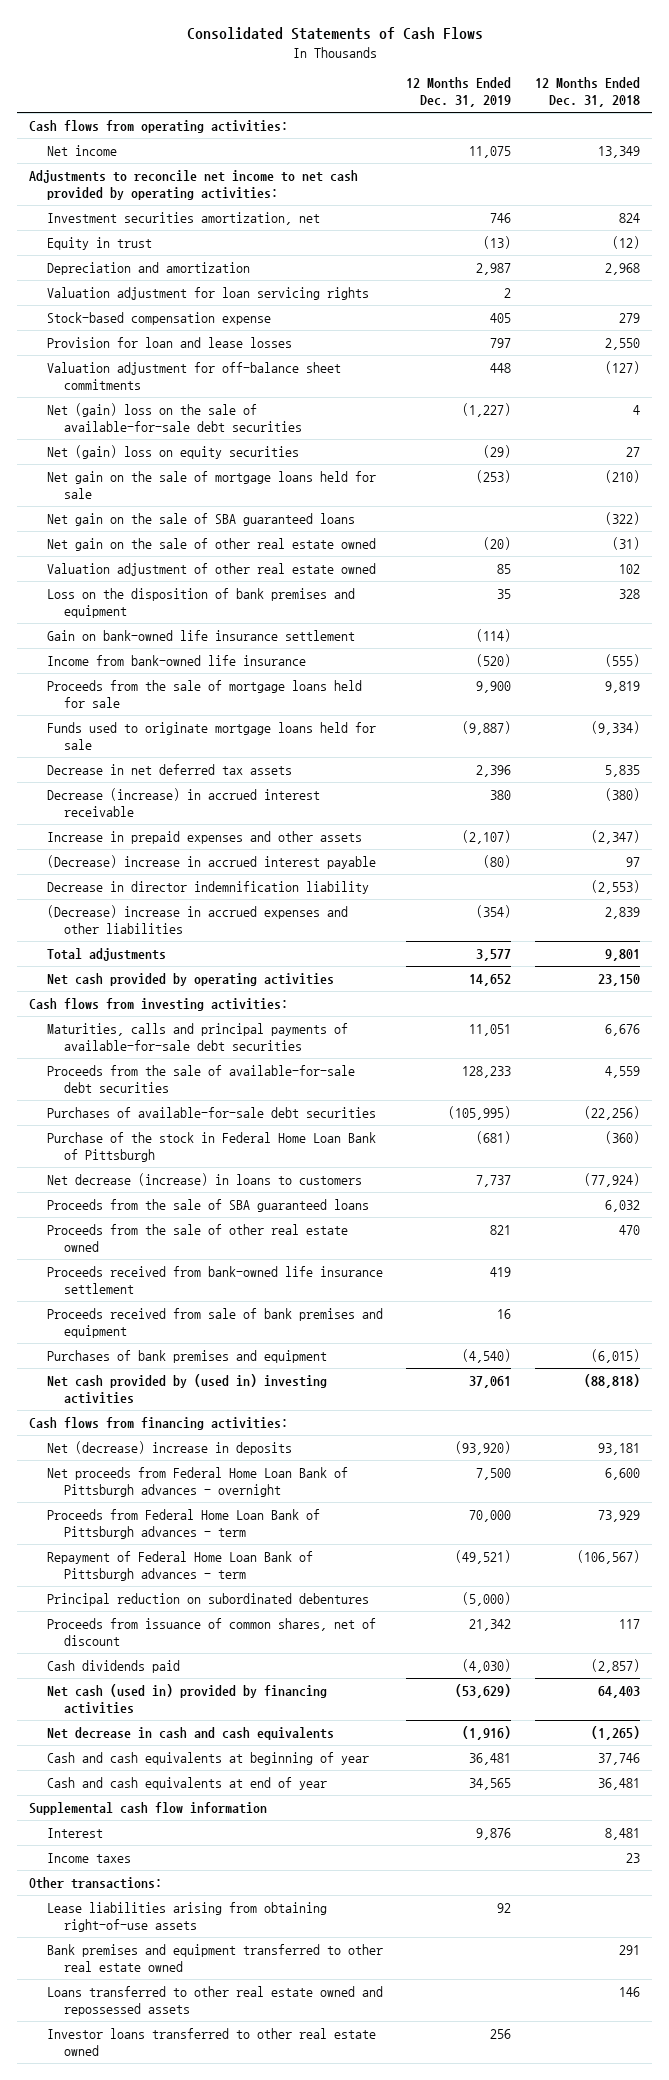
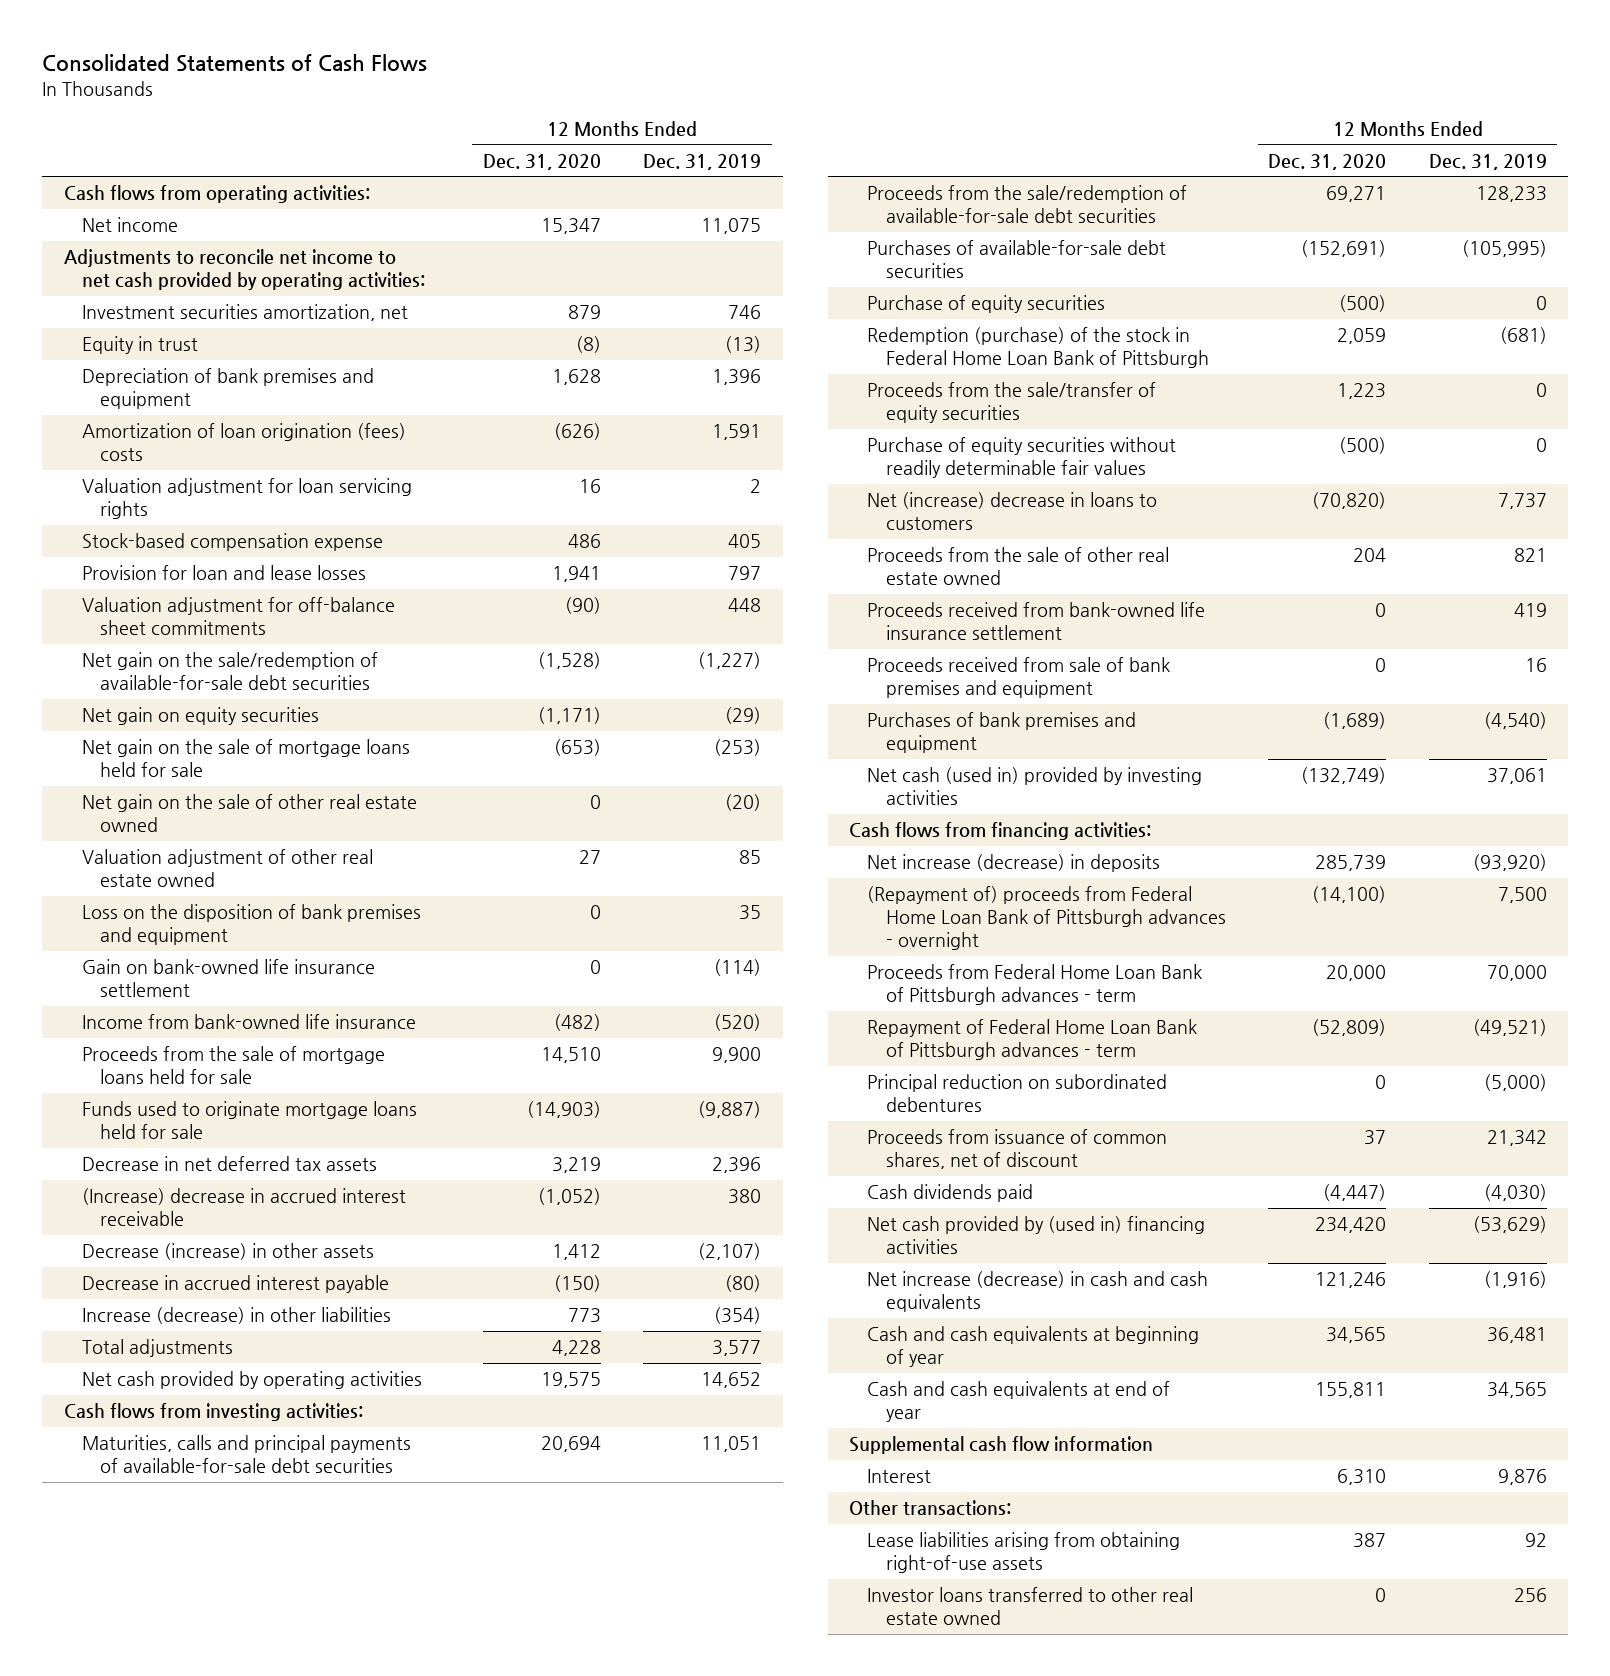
[534,76,640,108] 12 Months Ended Dec. 31, 2018 -> none
none -> [482,153,601,170] Dec. 31, 2020
[46,261,250,275] Depreciation and amortization -> [82,368,375,410] Depreciation of bank premises and equipment
[476,262,512,275] 2,987 -> [712,369,762,386] 1,396
none -> [82,423,407,462] Amortization of loan origination (fees) costs
[46,402,302,432] Net (gain) loss on the sale of available-for-sale debt securities -> [82,652,379,691] Net gain on the sale/redemption of available-for-sale debt securities
[46,444,299,459] Net (gain) loss on equity securities -> [82,707,320,726] Net gain on equity securities
[46,512,355,526] Net gain on the sale of SBA guaranteed loans -> none
[46,880,369,894] Decrease in director indemnification liability -> none
[46,787,320,817] Decrease (increase) in accrued interest receivable -> [82,1188,407,1227] (Increase) decrease in accrued interest receivable
[46,830,362,844] Increase in prepaid expenses and other assets -> [82,1243,375,1261] Decrease (increase) in other assets
[46,854,376,869] (Decrease) increase in accrued interest payable -> [82,1275,390,1294] Decrease in accrued interest payable
[46,904,348,934] (Decrease) increase in accrued expenses and other liabilities -> [82,1307,392,1325] Increase (decrease) in other liabilities
[46,1064,355,1093] Proceeds from the sale of available-for-sale debt securities -> [867,185,1188,224] Proceeds from the sale/redemption of available-for-sale debt securities
[46,1198,369,1212] Proceeds from the sale of SBA guaranteed loans -> none
none -> [867,295,1106,314] Purchase of equity securities
[46,1131,376,1162] Purchase of the stock in Federal Home Loan Bank of Pittsburgh -> [867,327,1209,369] Redemption (purchase) of the stock in Federal Home Loan Bank of Pittsburgh
none -> [867,382,1157,424] Proceeds from the sale/transfer of equity securities
none -> [867,437,1177,479] Purchase of equity securities without readily determinable fair values
[46,1172,362,1186] Net decrease (increase) in loans to customers -> [867,492,1158,531] Net (increase) decrease in loans to customers
[46,1373,327,1404] Net cash provided by (used in) investing activities -> [867,767,1203,806] Net cash (used in) provided by investing activities
[46,1440,292,1455] Net (decrease) increase in deposits -> [867,854,1161,873] Net increase (decrease) in deposits
[46,1466,348,1497] Net proceeds from Federal Home Loan Bank of Pittsburgh advances - overnight -> [867,886,1226,951] (Repayment of) proceeds from Federal Home Loan Bank of Pittsburgh advances - overnight
[46,1683,327,1714] Net cash (used in) provided by financing activities -> [867,1216,1206,1255] Net cash provided by (used in) financing activities
[46,1726,334,1740] Net decrease in cash and cash equivalents -> [867,1271,1209,1313] Net increase (decrease) in cash and cash equivalents
[46,1852,131,1863] Income taxes -> none
[46,1943,383,1972] Bank premises and equipment transferred to other real estate owned -> none
[46,1985,383,2016] Loans transferred to other real estate owned and repossessed assets -> none

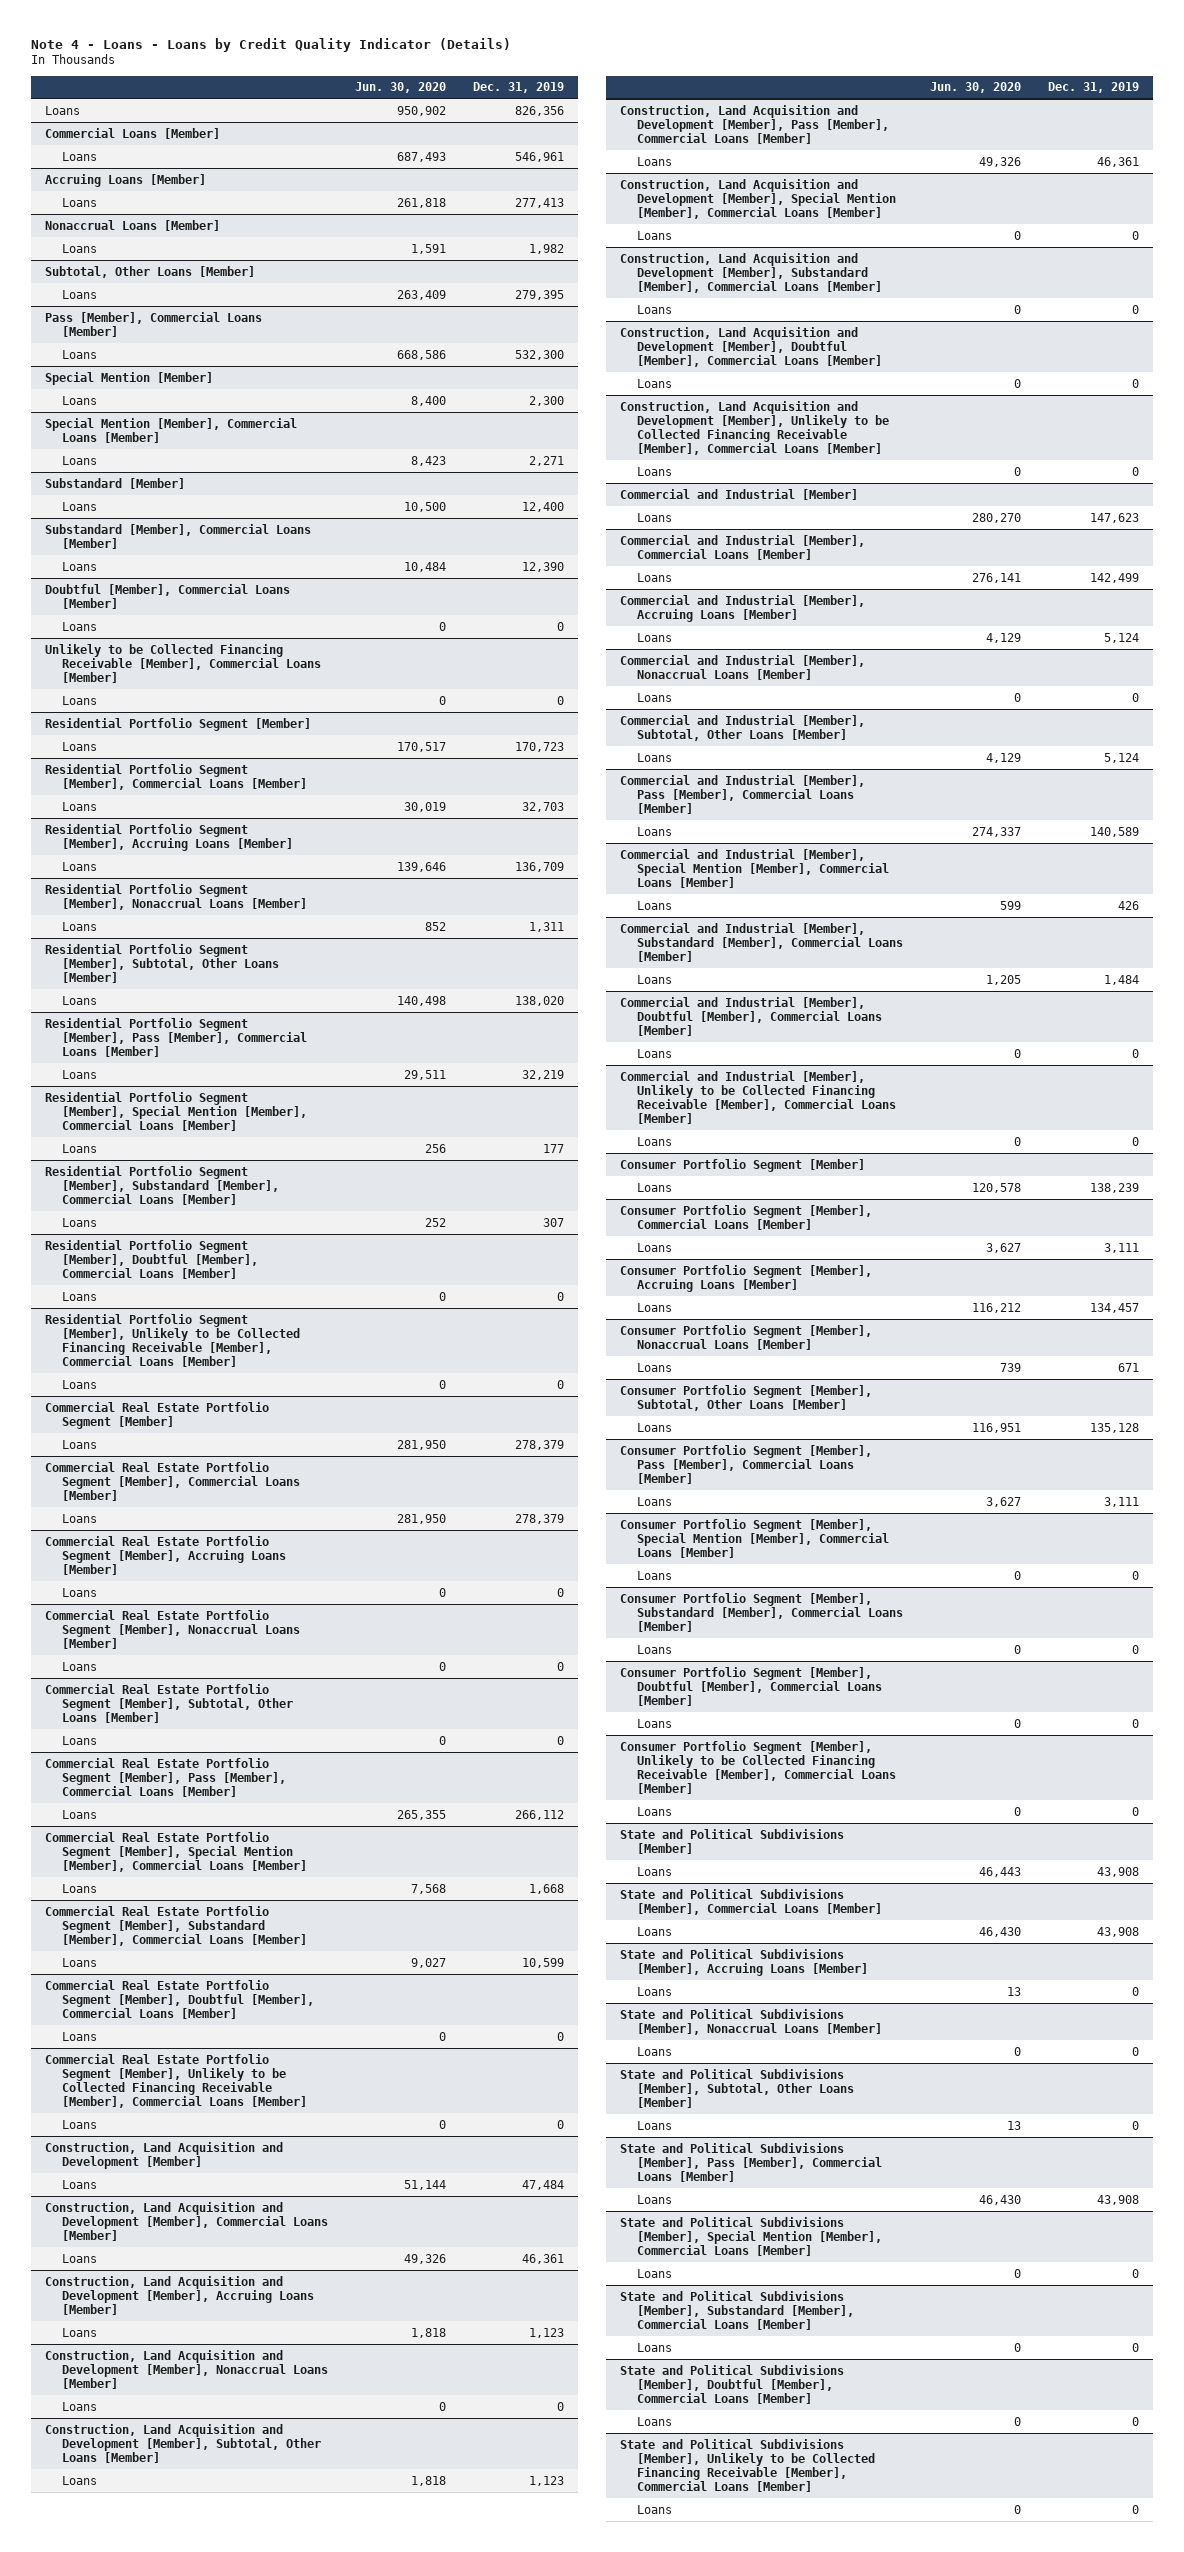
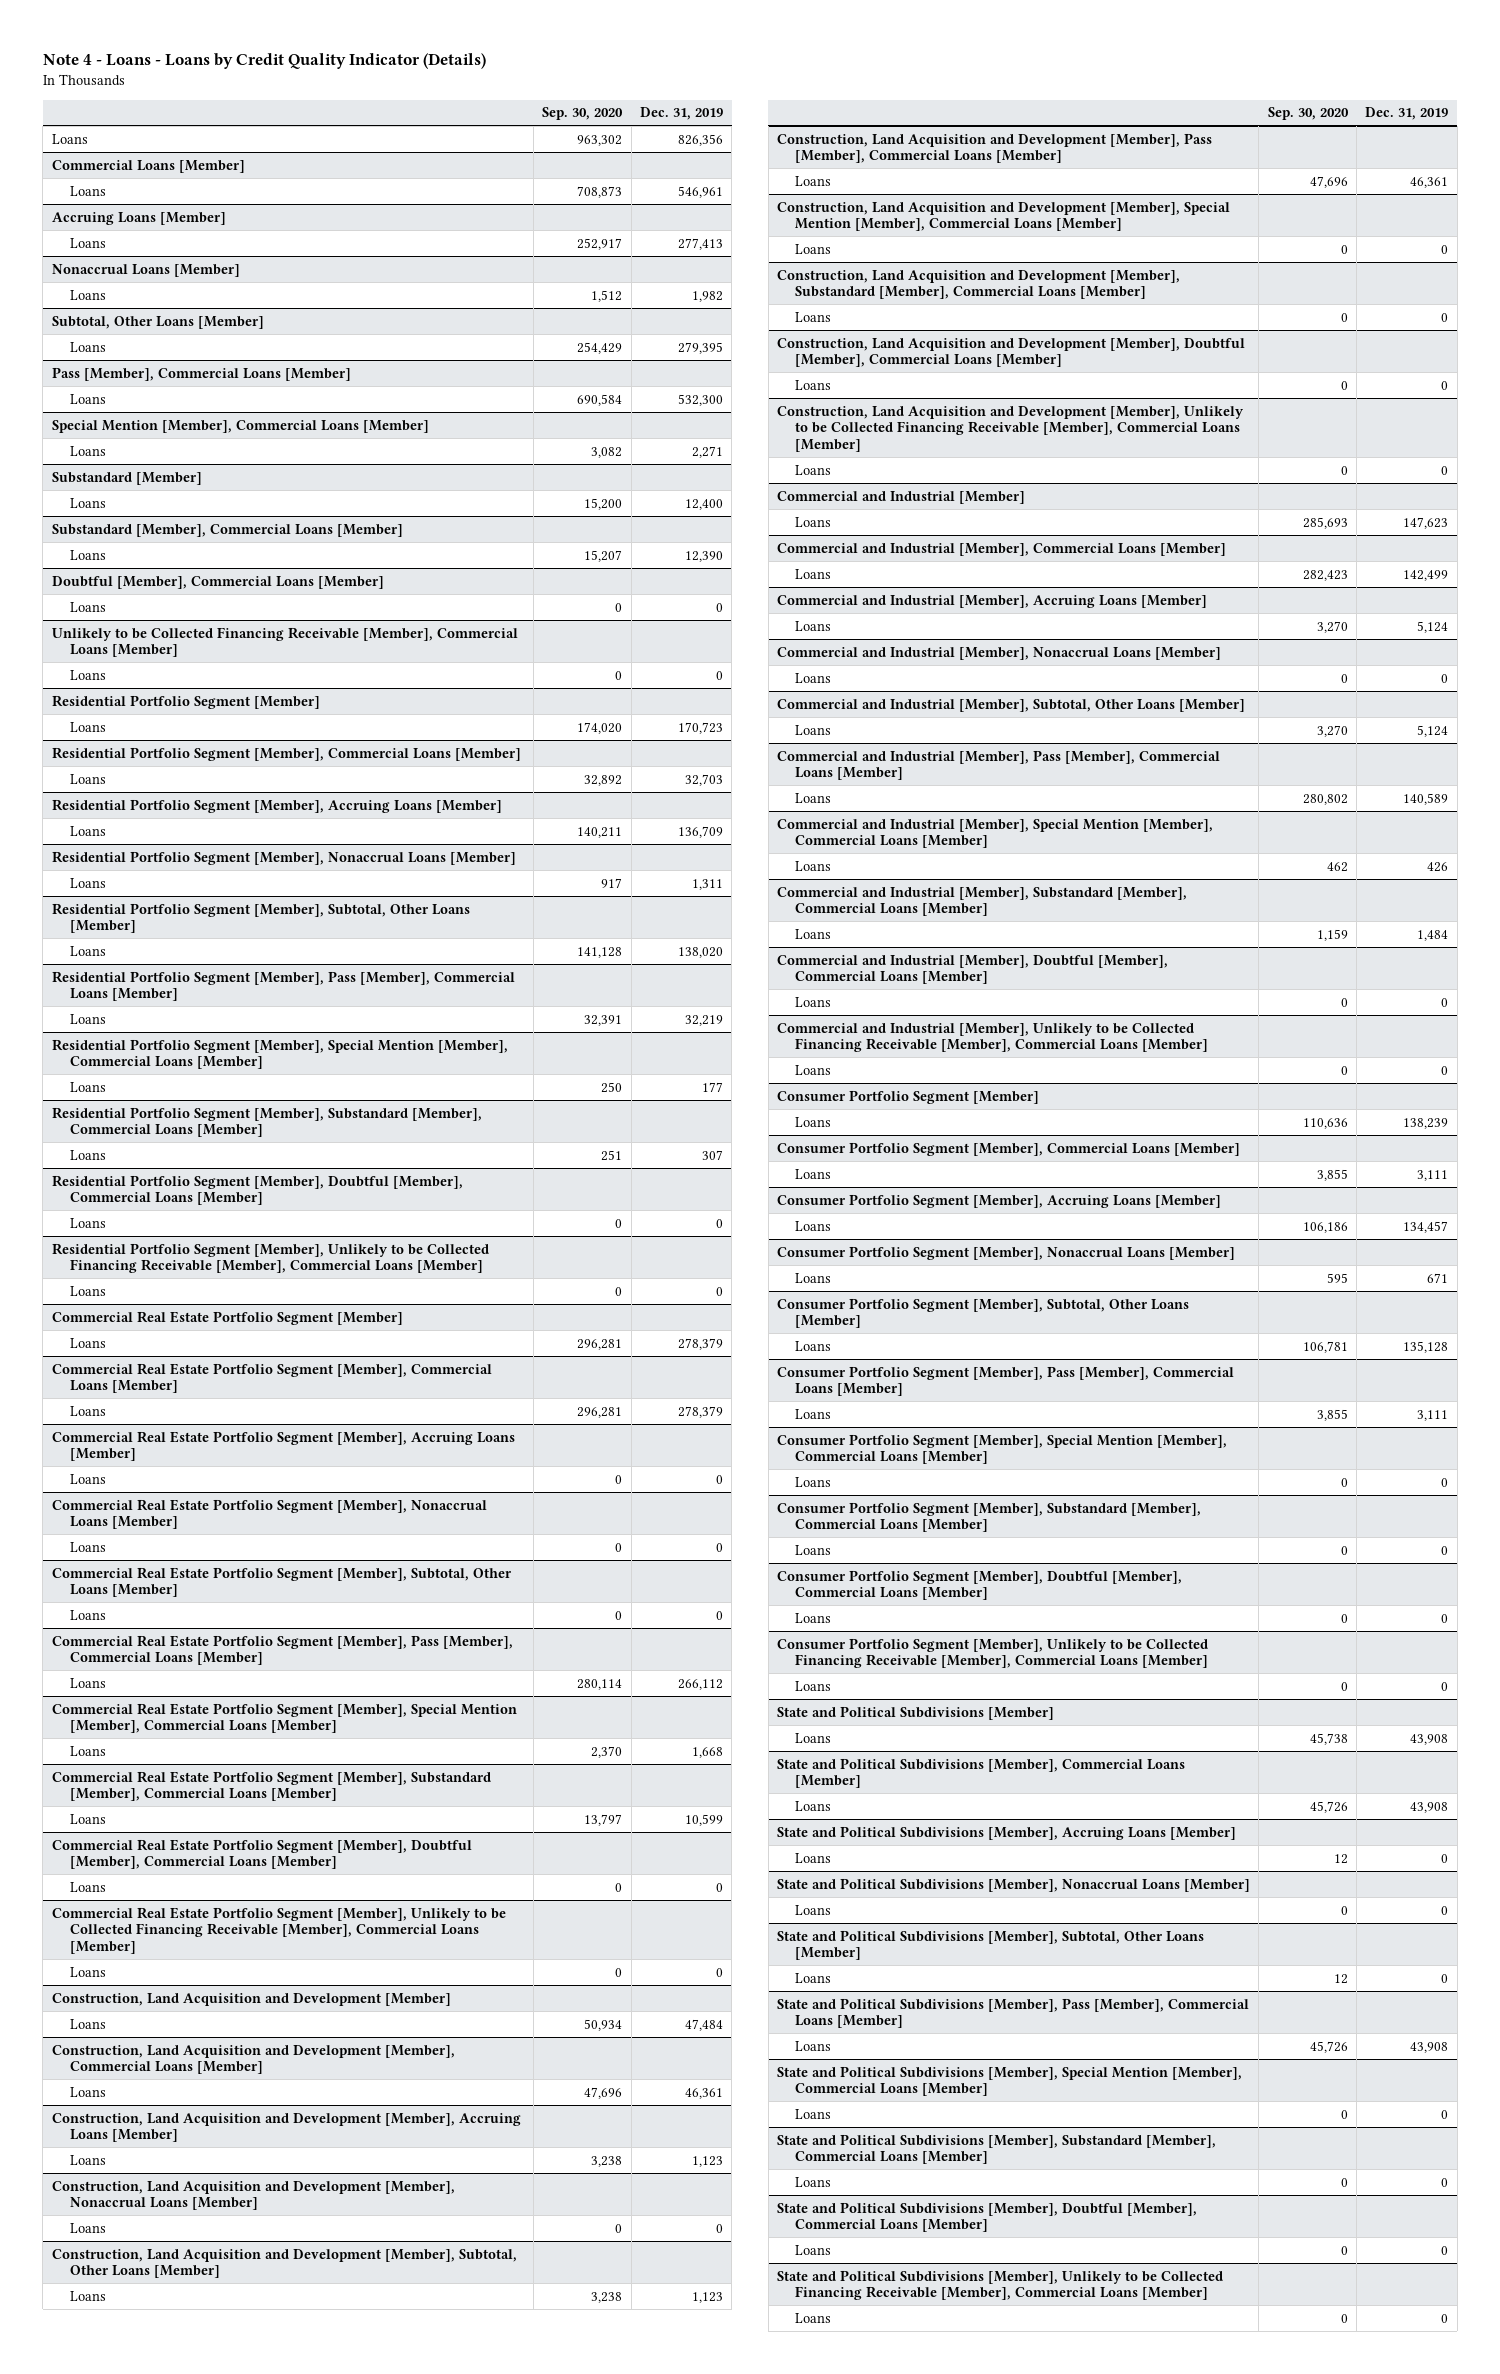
[355,82,447,94] Jun. 30, 2020 -> none
none -> [542,107,624,121] Sep. 30, 2020
[44,371,213,385] Special Mention [Member] -> none
[62,395,98,405] Loans -> none

